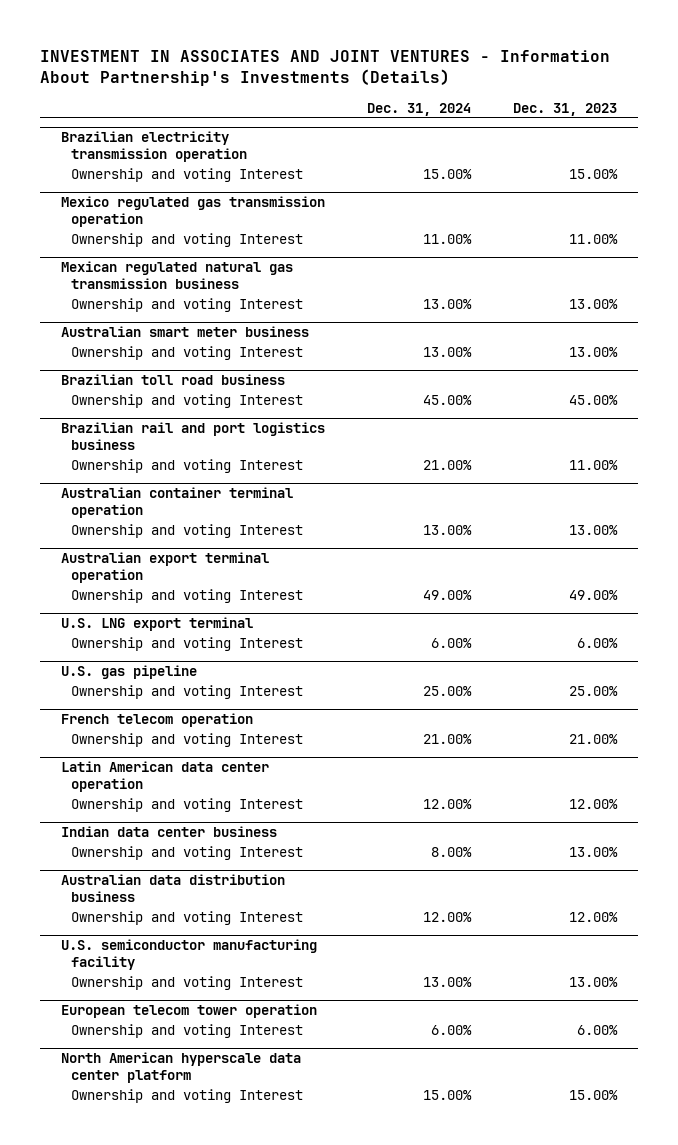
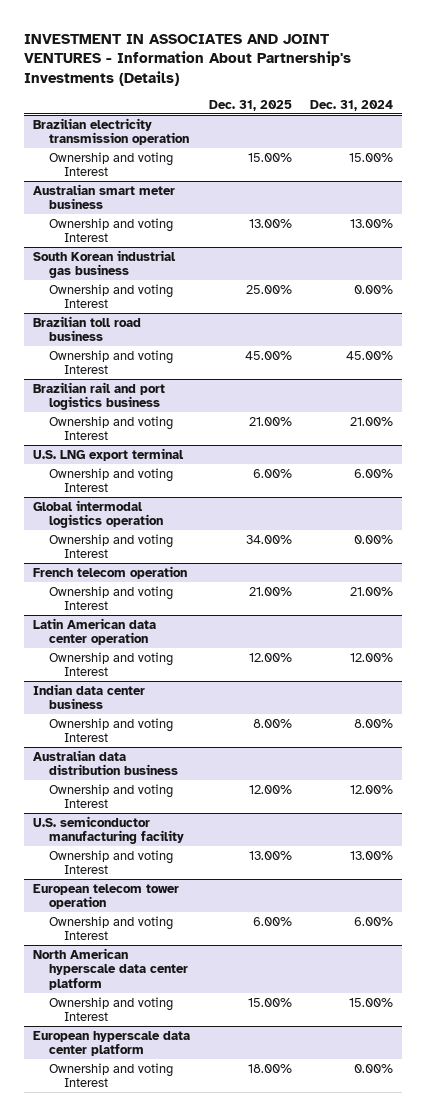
[512,102,617,116] Dec. 31, 2023 -> none
none -> [208,99,292,111] Dec. 31, 2025
[60,196,325,228] Mexico regulated gas transmission operation -> none
[70,233,303,248] Ownership and voting Interest -> none
[60,261,293,290] Mexican regulated natural gas transmission business -> none
[70,298,303,313] Ownership and voting Interest -> none
none -> [33,249,177,279] South Korean industrial gas business
none -> [48,283,173,309] Ownership and voting Interest
[60,487,293,519] Australian container terminal operation -> none
[70,524,303,539] Ownership and voting Interest -> none
[60,552,269,584] Australian export terminal operation -> none
[70,589,303,604] Ownership and voting Interest -> none
[60,665,197,680] U.S. gas pipeline -> none
none -> [33,499,163,529] Global intermodal logistics operation
[422,686,472,697] 25.00% -> [353,534,393,544] 0.00%
none -> [33,1030,191,1057] European hyperscale data center platform
none -> [48,1062,173,1088] Ownership and voting Interest

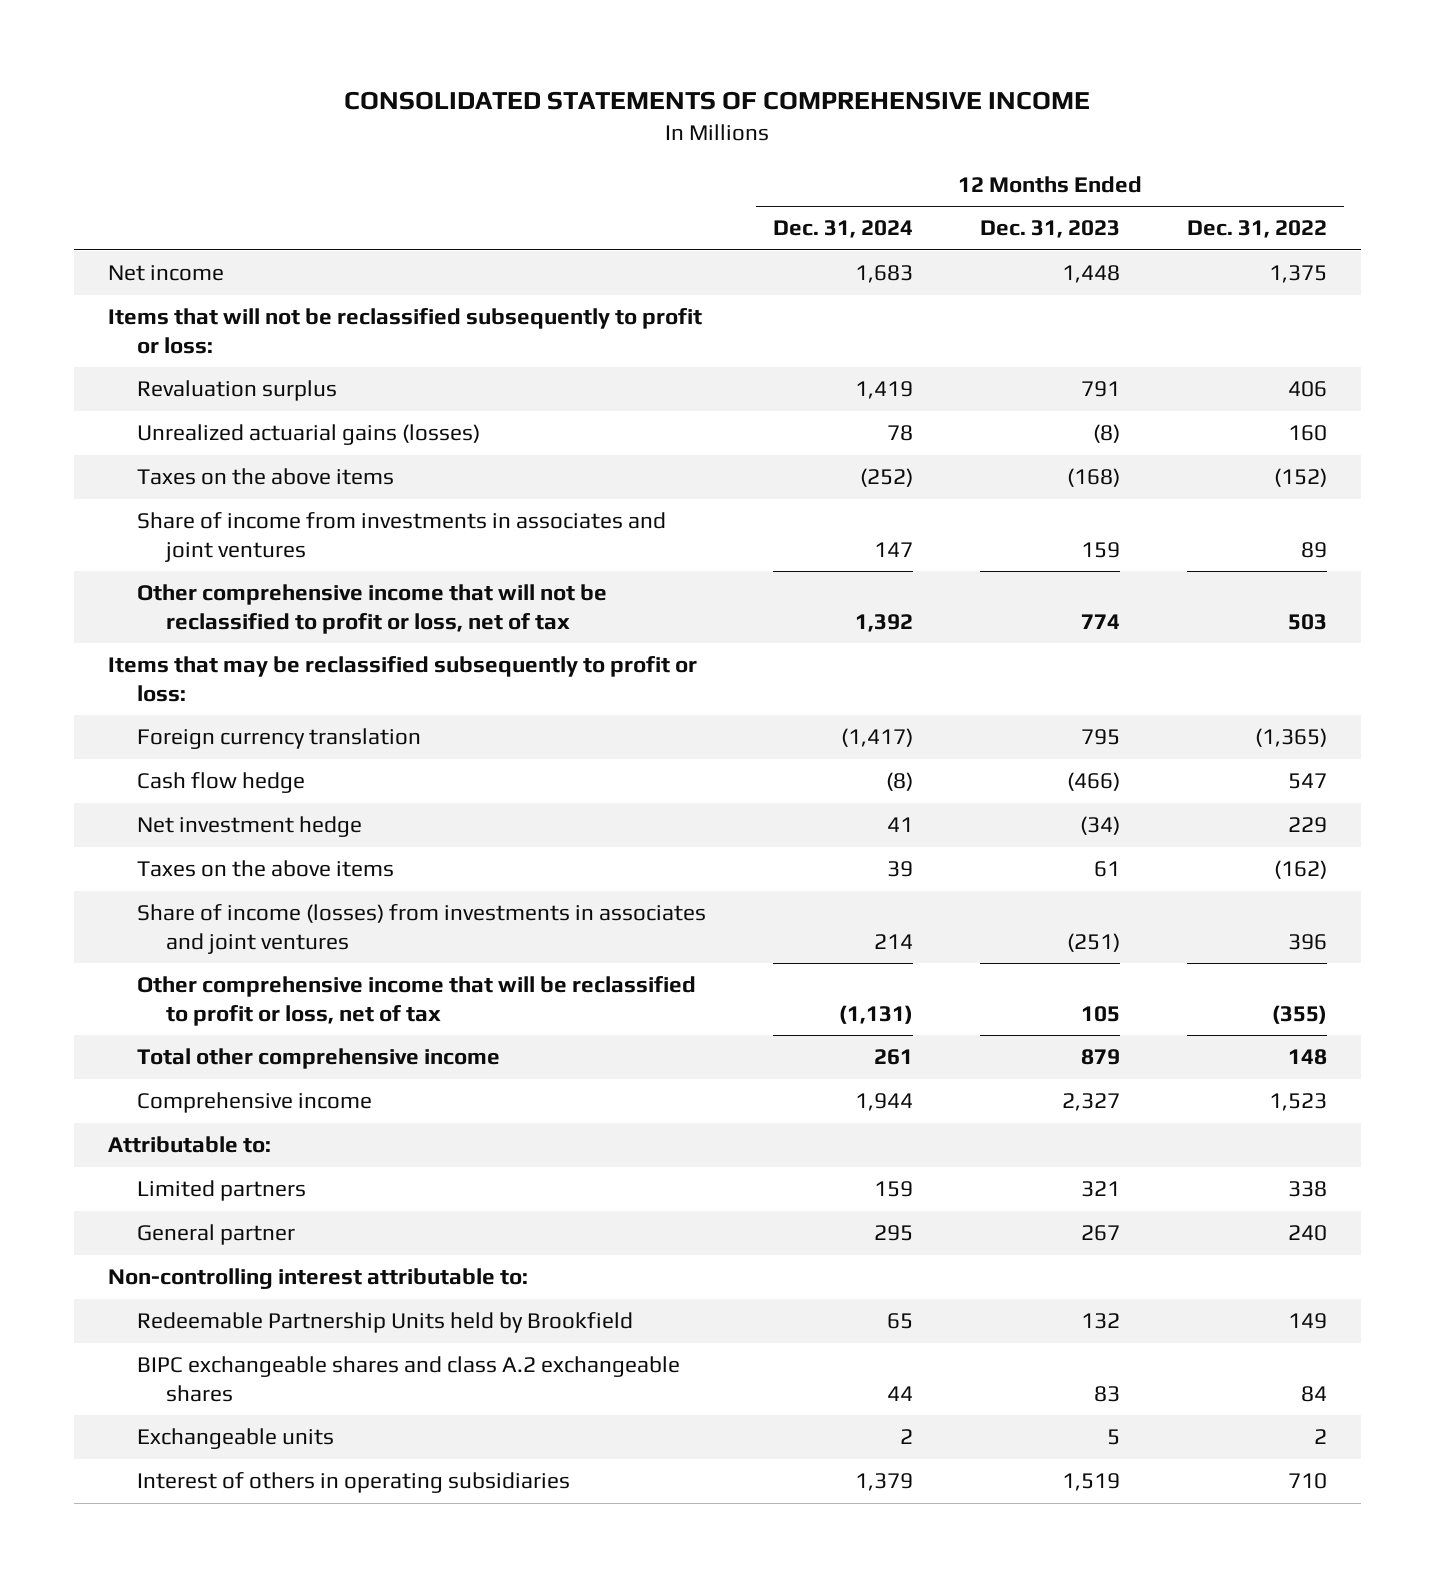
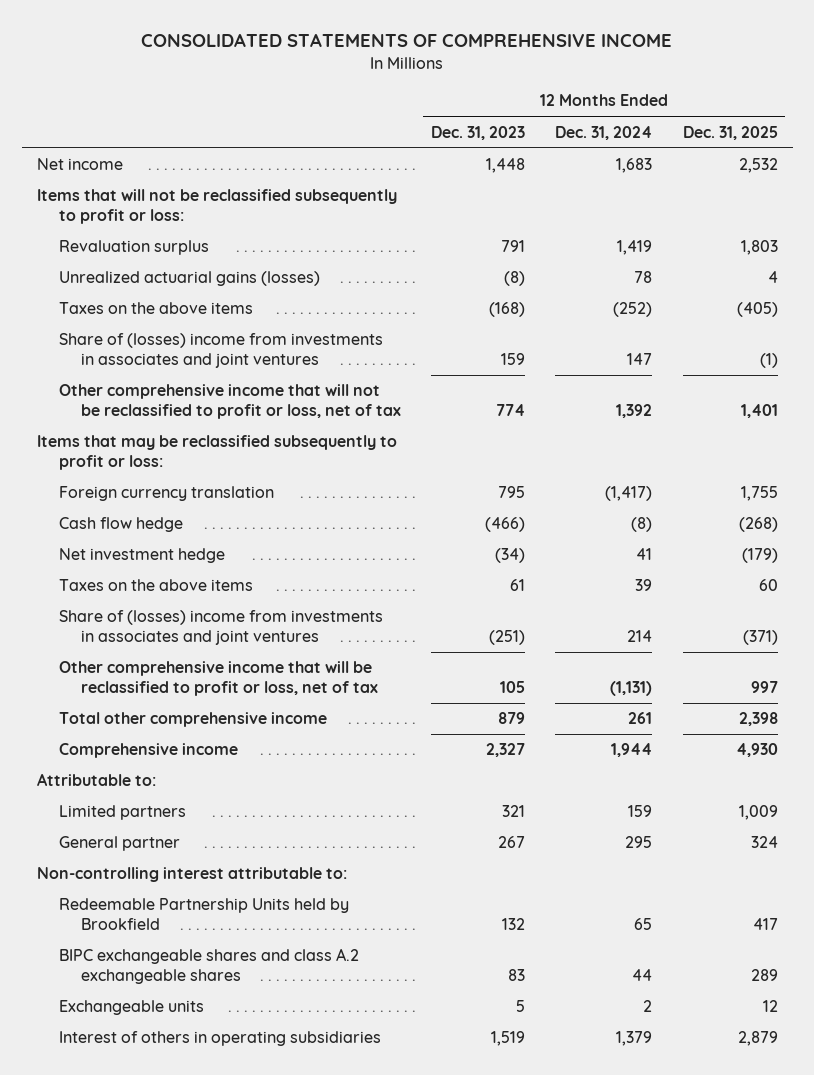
[1187,220,1328,239] Dec. 31, 2022 -> none
none -> [682,125,778,140] Dec. 31, 2025
[136,512,666,562] Share of income from investments in associates and joint ventures -> [58,333,383,369] Share of (losses) income from investments in associates and joint ventures
[136,904,706,954] Share of income (losses) from investments in associates and joint ventures -> [58,610,383,646] Share of (losses) income from investments in associates and joint ventures

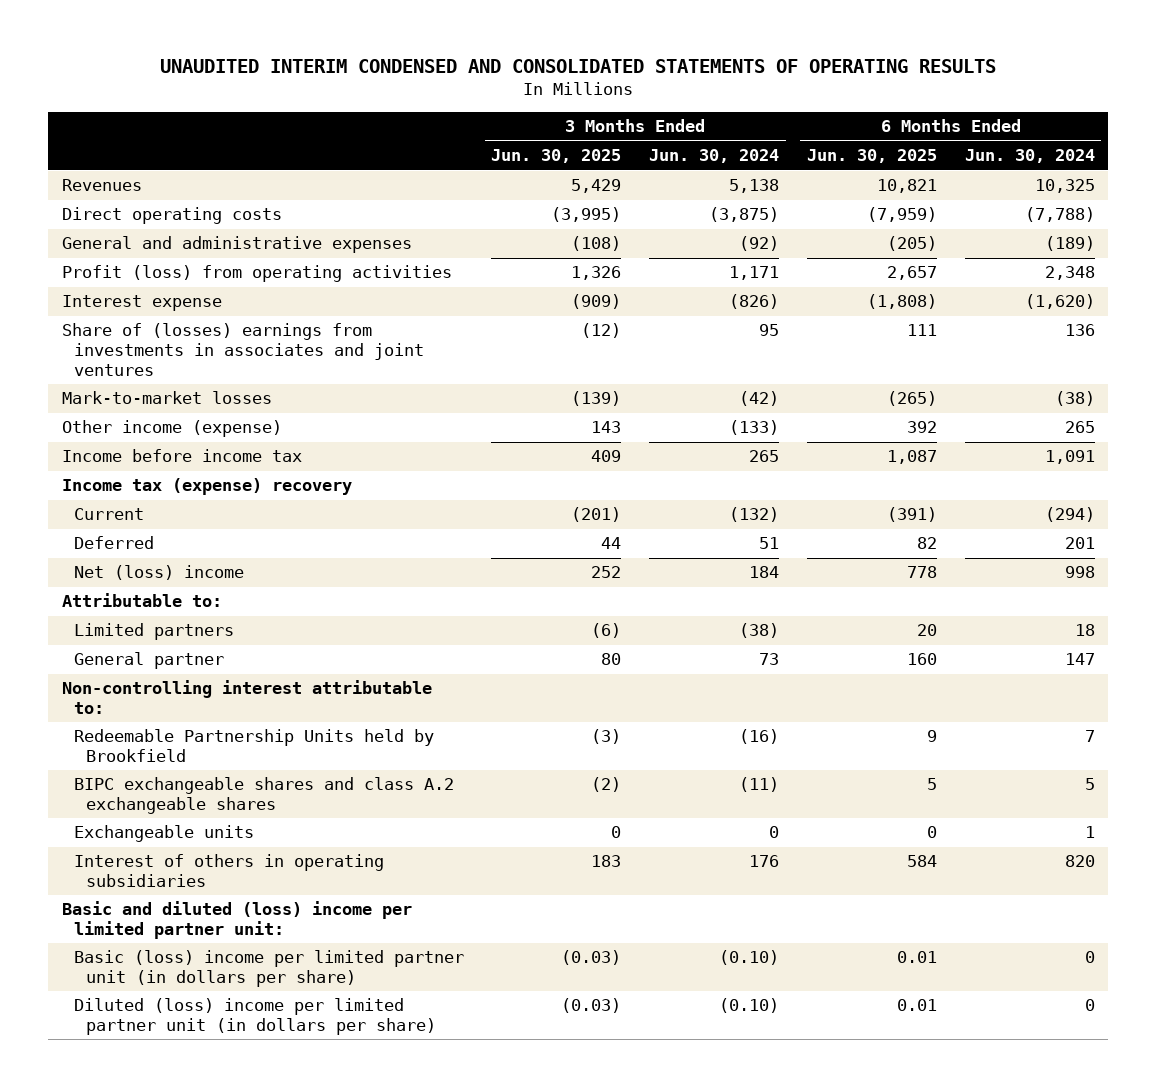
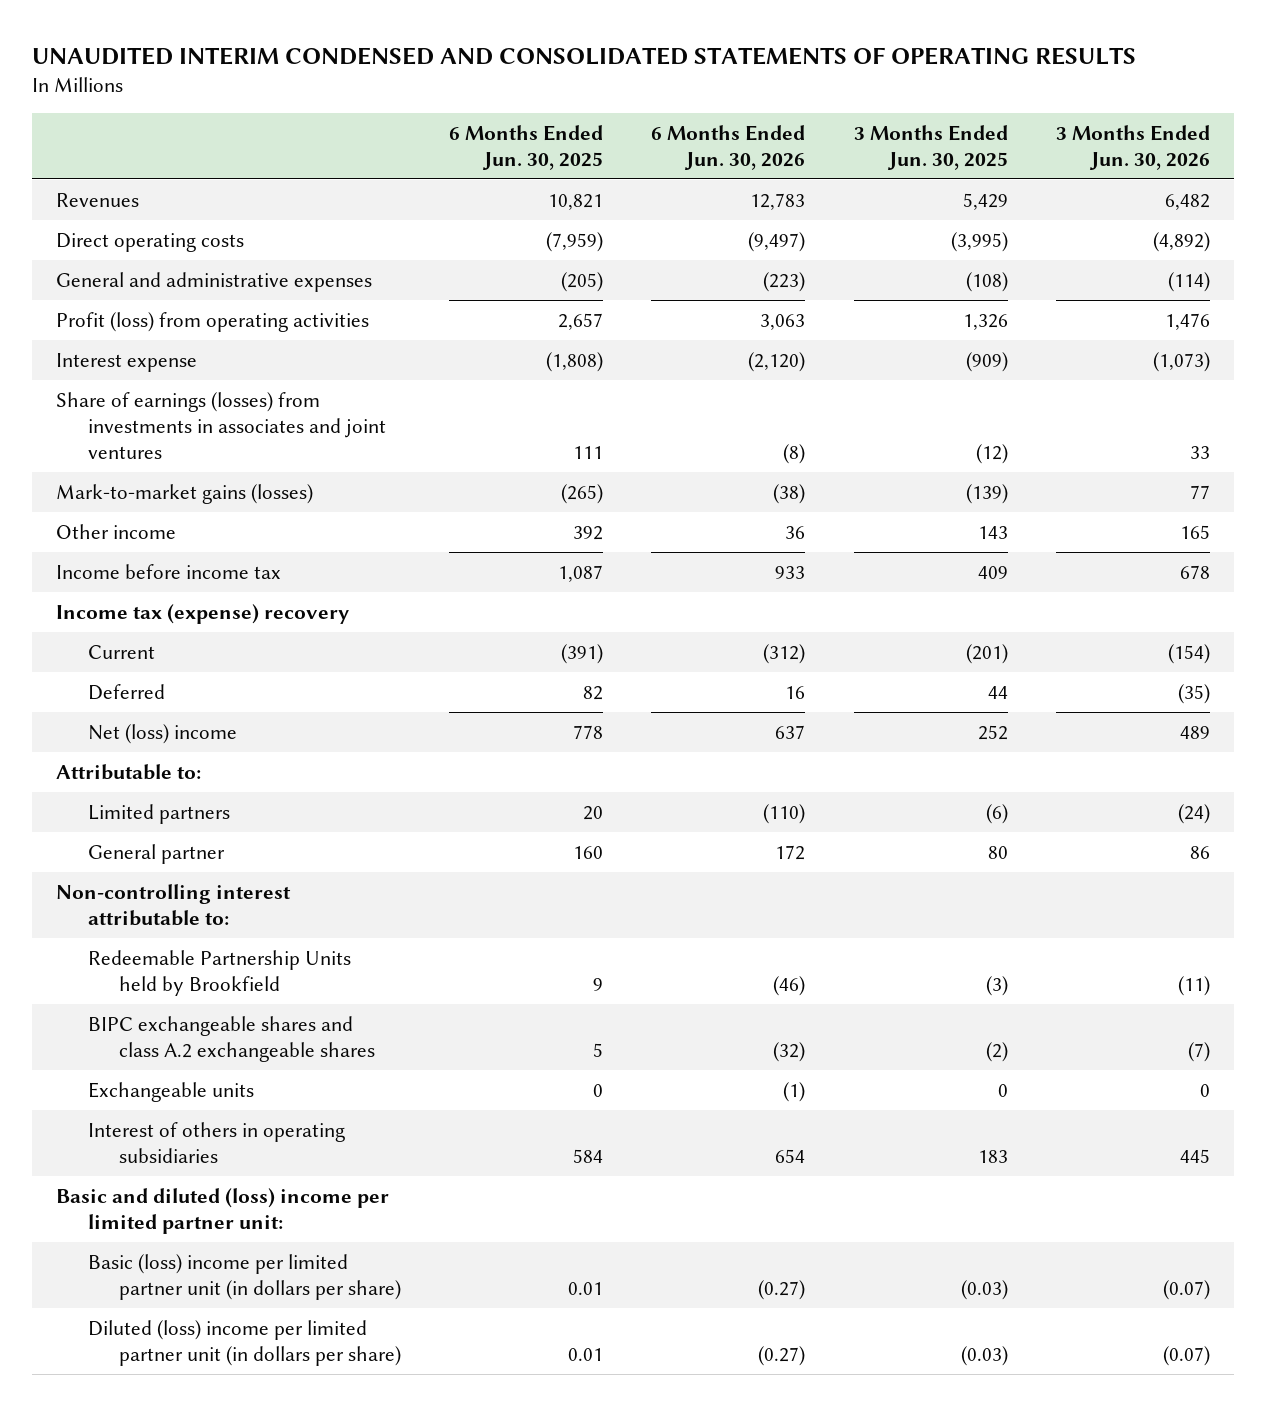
[649,149,780,164] Jun. 30, 2024 -> none
[964,149,1095,164] Jun. 30, 2024 -> none
none -> [651,124,806,170] 6 Months Ended Jun. 30, 2026
none -> [1055,124,1210,170] 3 Months Ended Jun. 30, 2026
[61,323,424,376] Share of (losses) earnings from investments in associates and joint ventures -> [55,391,386,460] Share of earnings (losses) from investments in associates and joint ventures
[61,391,272,405] Mark-to-market losses -> [55,483,313,504] Mark-to-market gains (losses)
[61,420,282,438] Other income (expense) -> [55,523,176,539] Other income

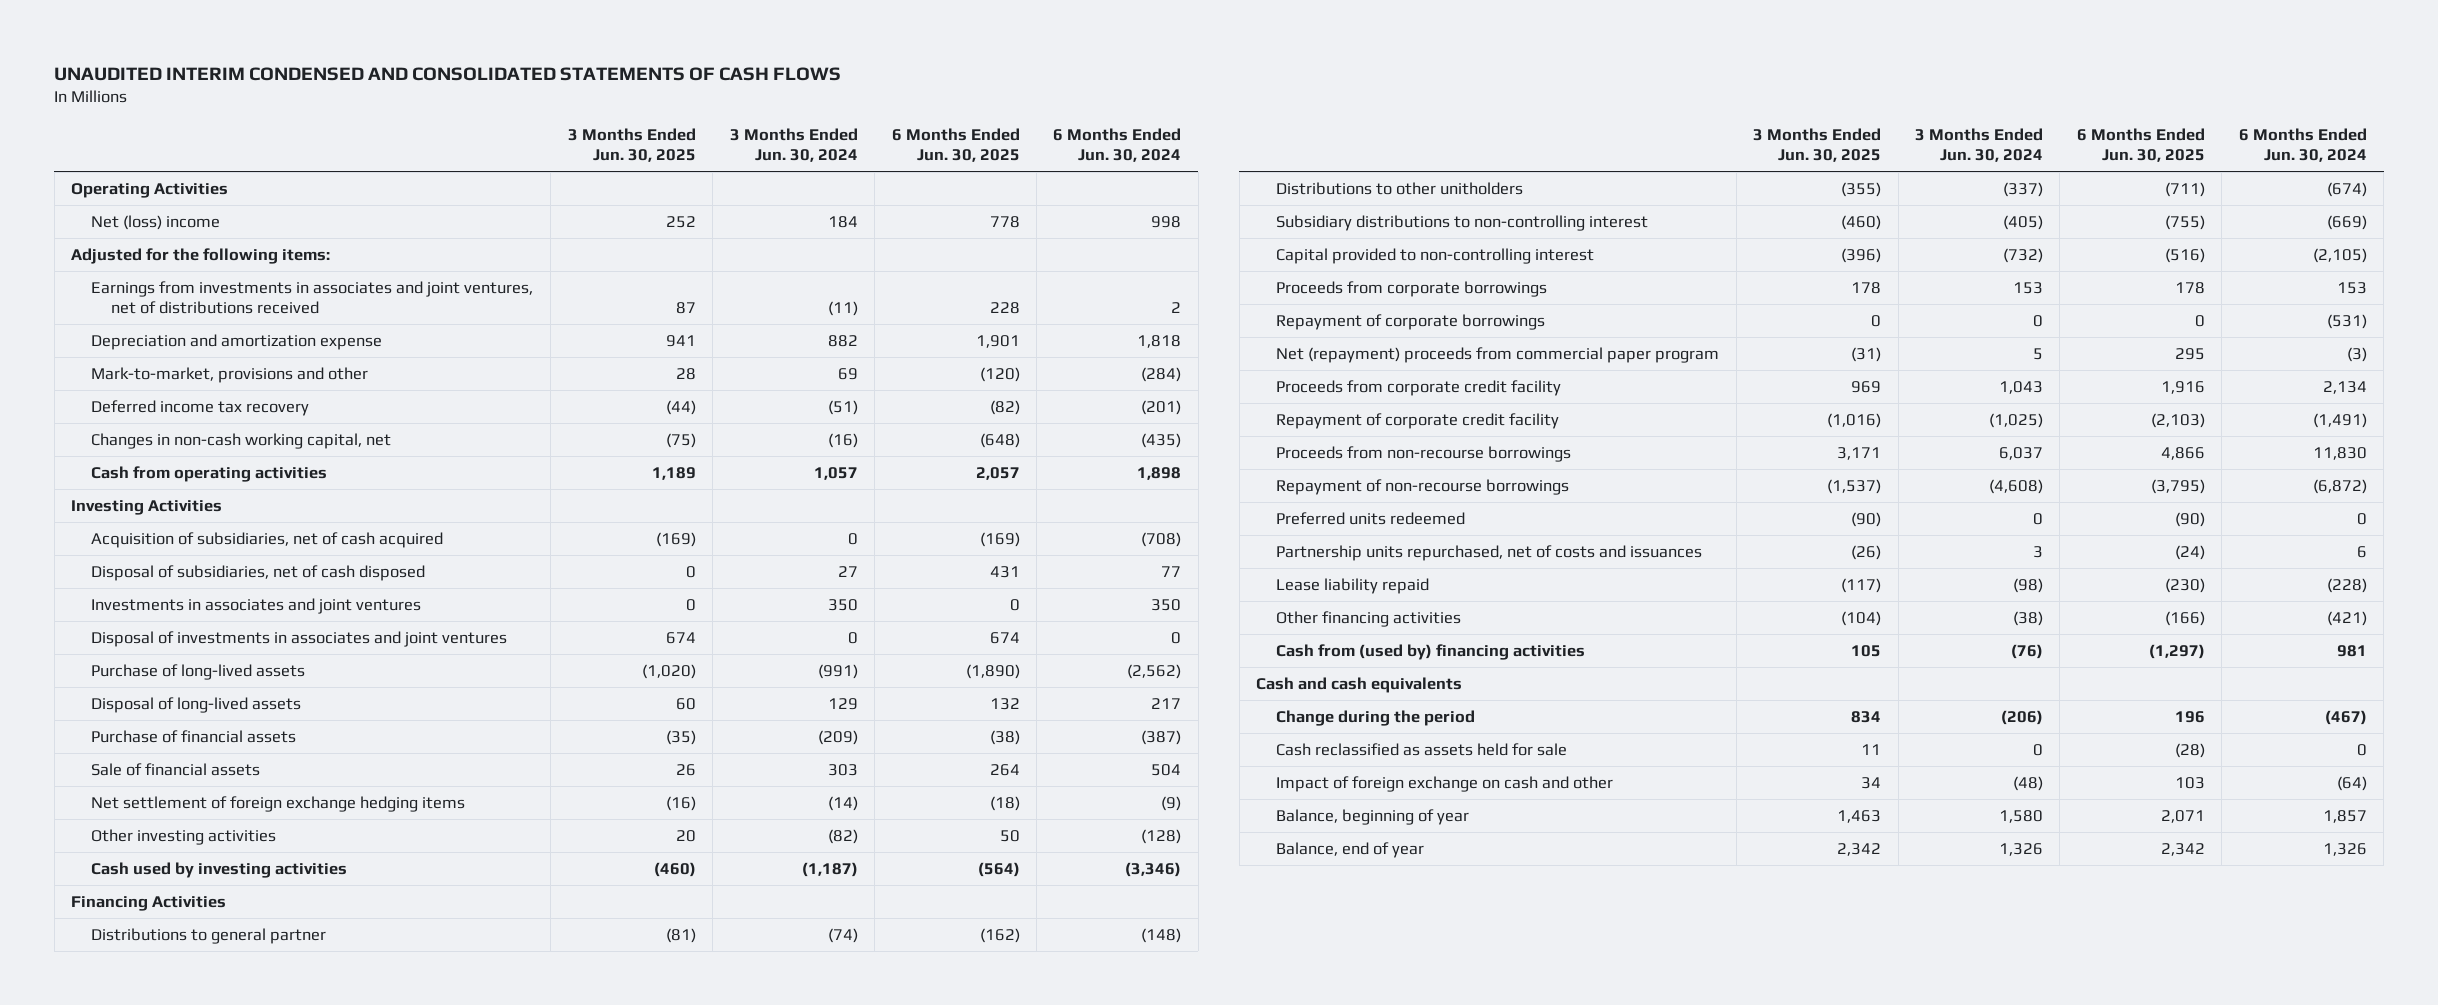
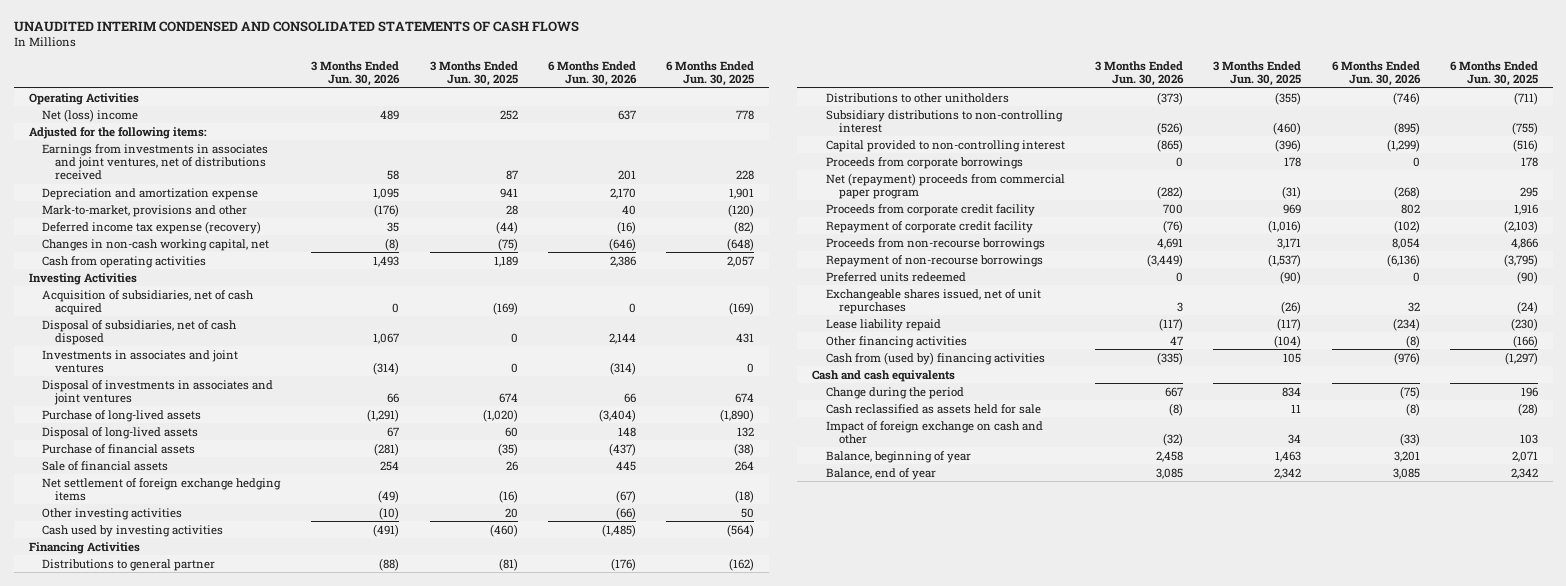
[729,127,858,163] 3 Months Ended Jun. 30, 2024 -> none
[1053,127,1182,163] 6 Months Ended Jun. 30, 2024 -> none
none -> [311,61,401,87] 3 Months Ended Jun. 30, 2026
none -> [547,61,637,87] 6 Months Ended Jun. 30, 2026
[91,399,310,416] Deferred income tax recovery -> [41,220,261,234] Deferred income tax expense (recovery)
[1276,313,1546,330] Repayment of corporate borrowings -> none
[1276,544,1703,561] Partnership units repurchased, net of costs and issuances -> [825,288,1041,314] Exchangeable shares issued, net of unit repurchases

